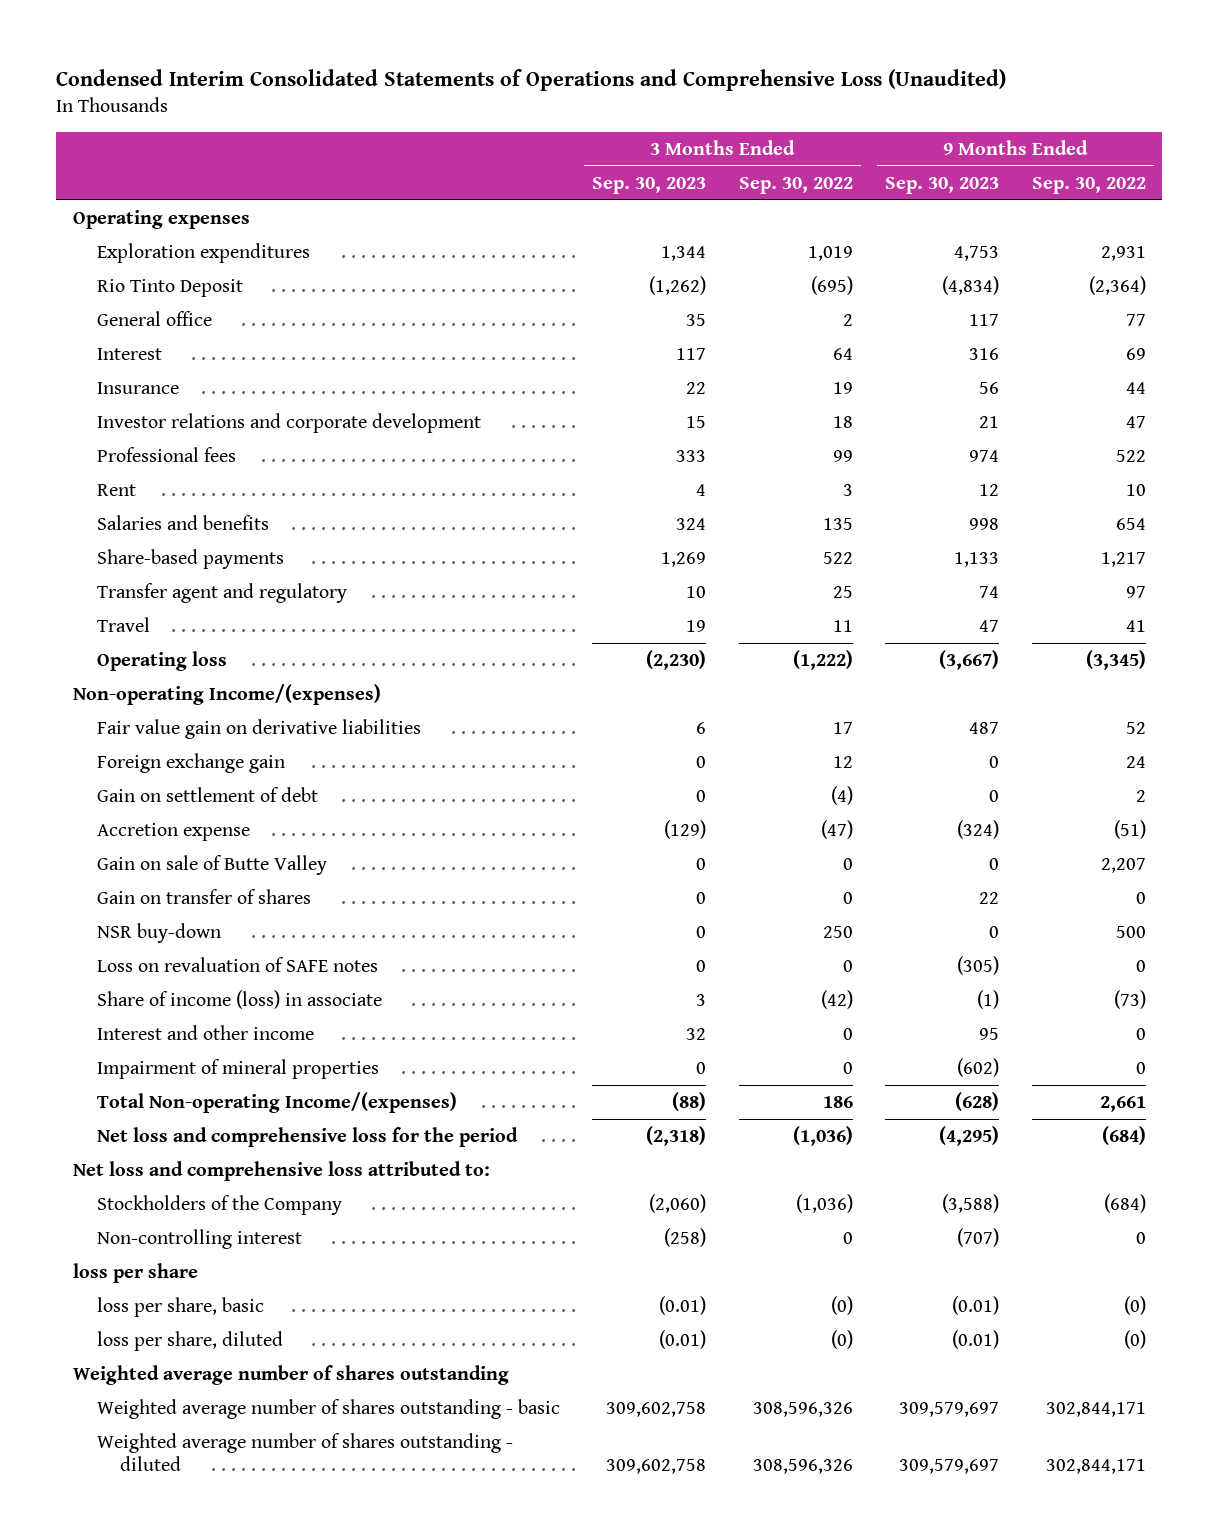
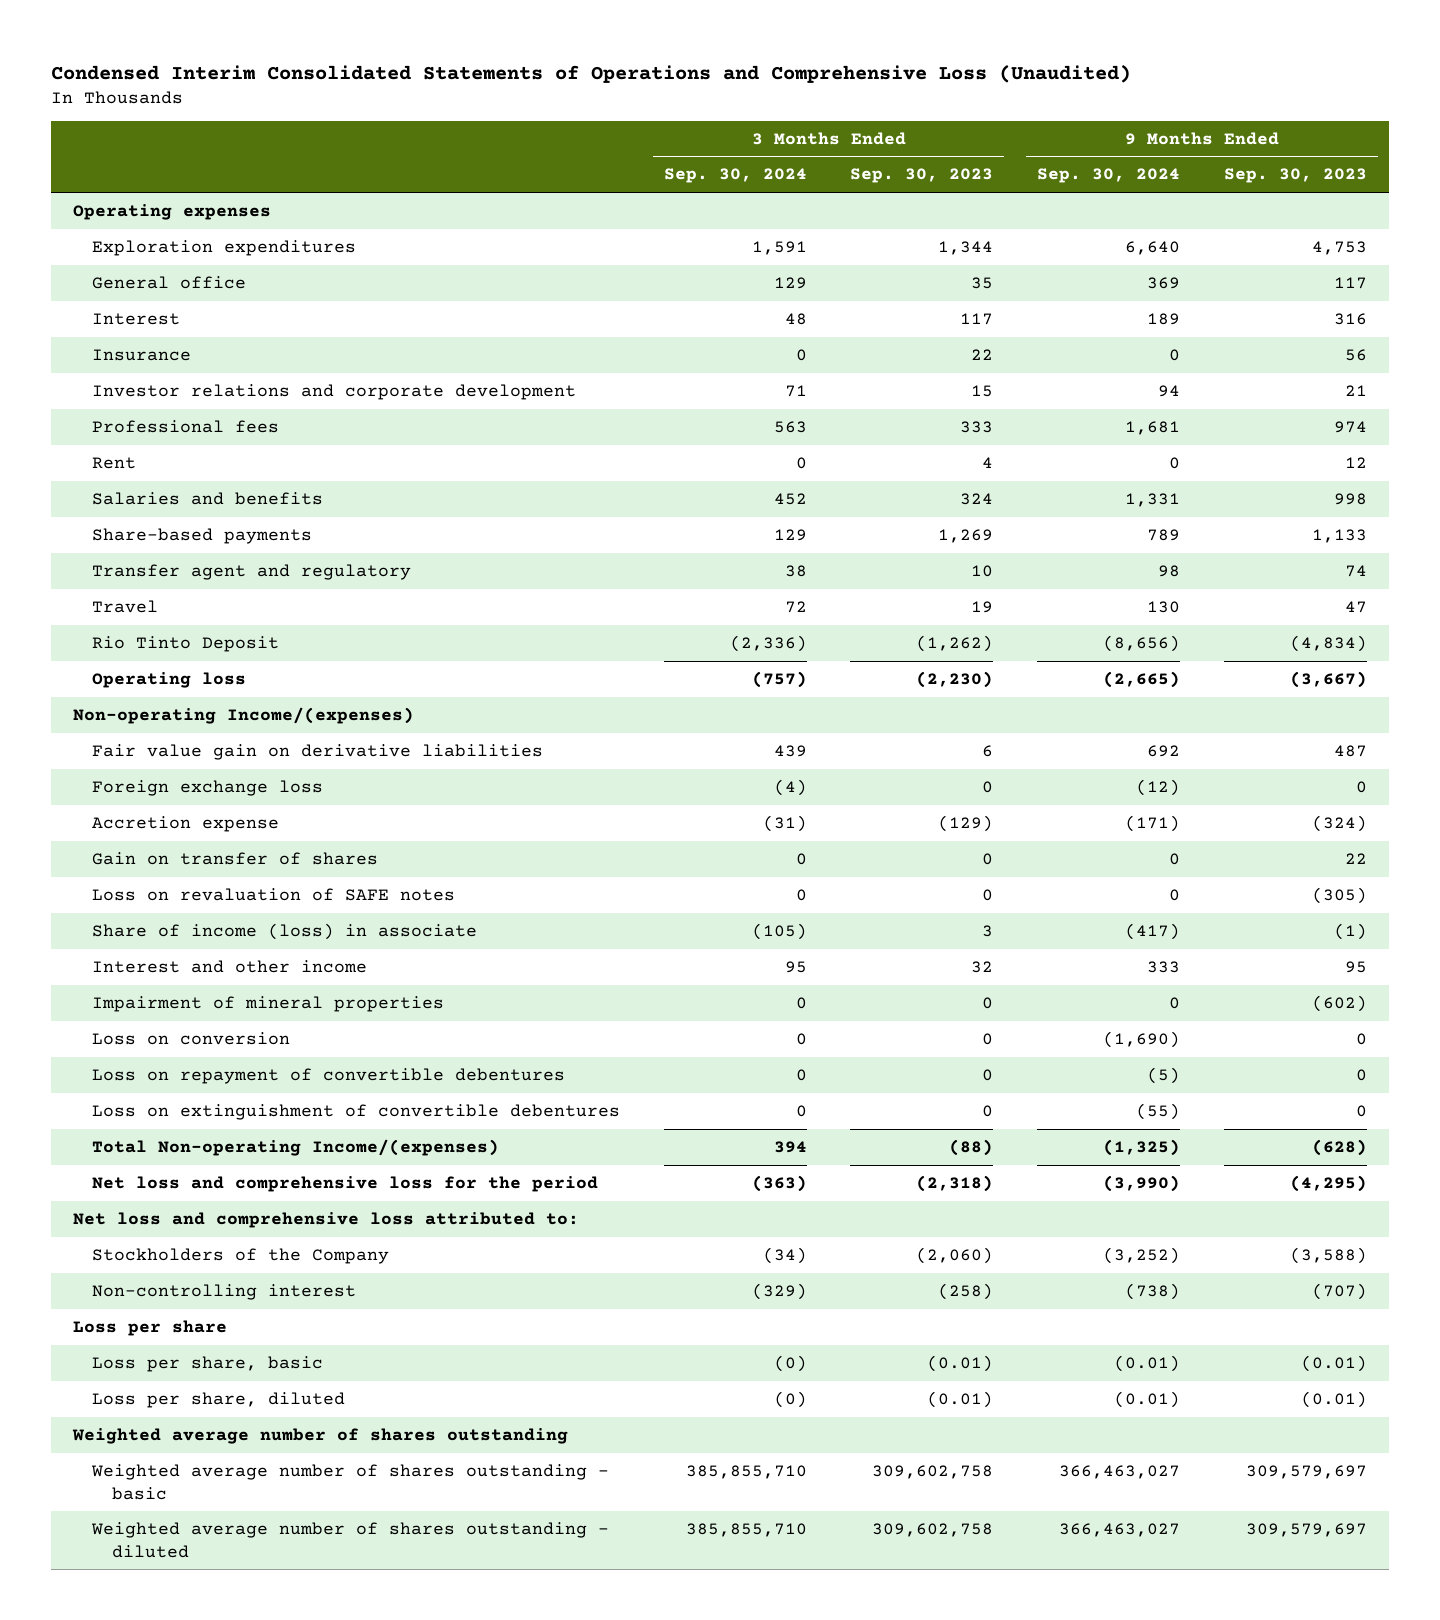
[738,176,853,194] Sep. 30, 2022 -> none
[1031,176,1146,194] Sep. 30, 2022 -> none
none -> [663,168,807,184] Sep. 30, 2024
none -> [1037,168,1181,184] Sep. 30, 2024
[96,278,243,297] Rio Tinto Deposit -> [92,635,280,652] Rio Tinto Deposit
[96,786,318,802] Gain on settlement of debt -> none
[96,752,285,773] Foreign exchange gain -> [92,779,324,796] Foreign exchange loss
[96,854,327,875] Gain on sale of Butte Valley -> none
[96,922,221,943] NSR buy-down -> none
none -> [92,1031,291,1045] Loss on conversion
none -> [92,1067,566,1084] Loss on repayment of convertible debentures
none -> [92,1103,621,1120] Loss on extinguishment of convertible debentures
[72,1262,198,1283] loss per share -> [72,1319,227,1336] Loss per share
[96,1296,264,1317] loss per share, basic -> [92,1355,324,1372] Loss per share, basic
[96,1330,283,1351] loss per share, diluted -> [92,1391,346,1408] Loss per share, diluted

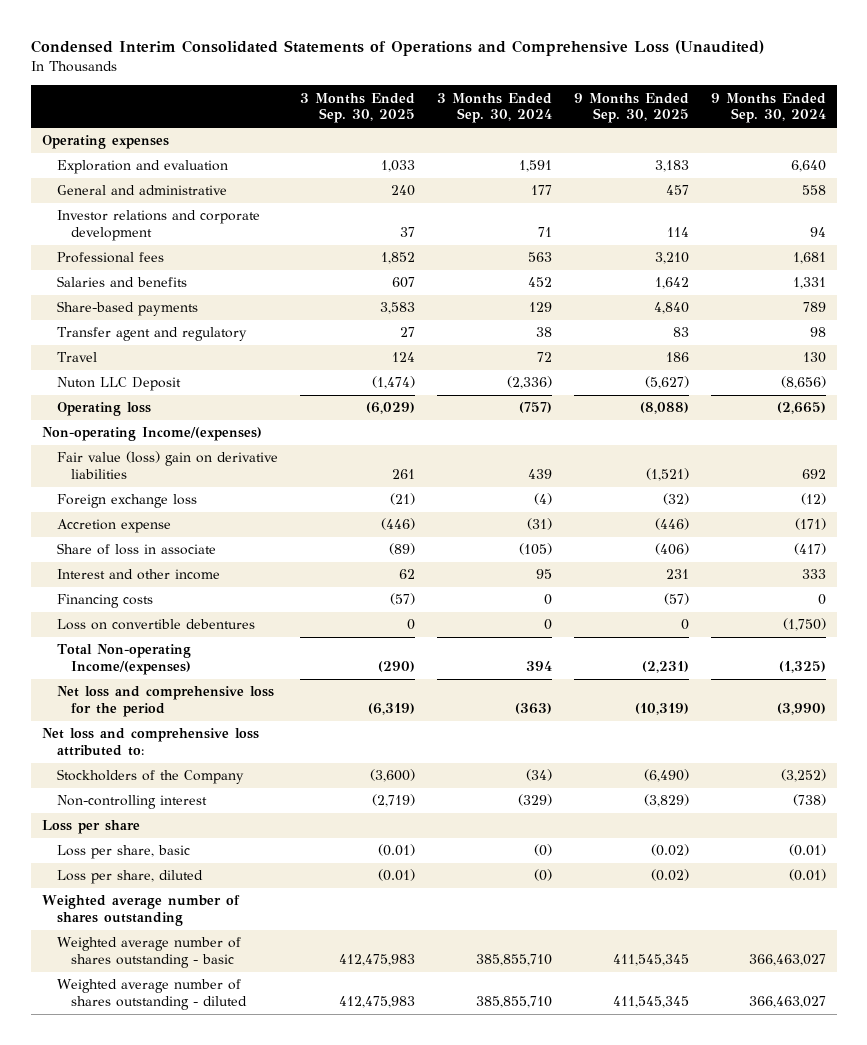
[850,168,994,184] Sep. 30, 2023 -> none
[1223,168,1367,184] Sep. 30, 2023 -> none
none -> [299,92,415,124] 3 Months Ended Sep. 30, 2025
none -> [573,92,689,124] 9 Months Ended Sep. 30, 2025
[92,312,181,325] Interest -> none
[92,348,192,361] Insurance -> none
[92,239,357,256] Exploration expenditures -> [56,160,228,175] Exploration and evaluation
[92,275,247,289] General office -> [56,185,227,196] General and administrative
[773,276,807,289] 129 -> [530,185,552,196] 177
[1147,276,1181,289] 369 -> [801,185,826,196] 558
[92,456,137,469] Rent -> none
[92,635,280,652] Rio Tinto Deposit -> [56,377,181,392] Nuton LLC Deposit
[92,743,544,760] Fair value gain on derivative liabilities -> [56,451,278,480] Fair value (loss) gain on derivative liabilities
[92,851,379,865] Gain on transfer of shares -> none
[92,887,456,901] Loss on revaluation of SAFE notes -> none
[92,922,478,940] Share of income (loss) in associate -> [56,543,216,556] Share of loss in associate
[92,995,445,1012] Impairment of mineral properties -> none
[92,1067,566,1084] Loss on repayment of convertible debentures -> none
[92,1103,621,1120] Loss on extinguishment of convertible debentures -> none
none -> [56,594,153,609] Financing costs
[92,1031,291,1045] Loss on conversion -> [56,619,255,631] Loss on convertible debentures
[1103,1030,1181,1048] (1,690) -> [782,618,826,632] (1,750)

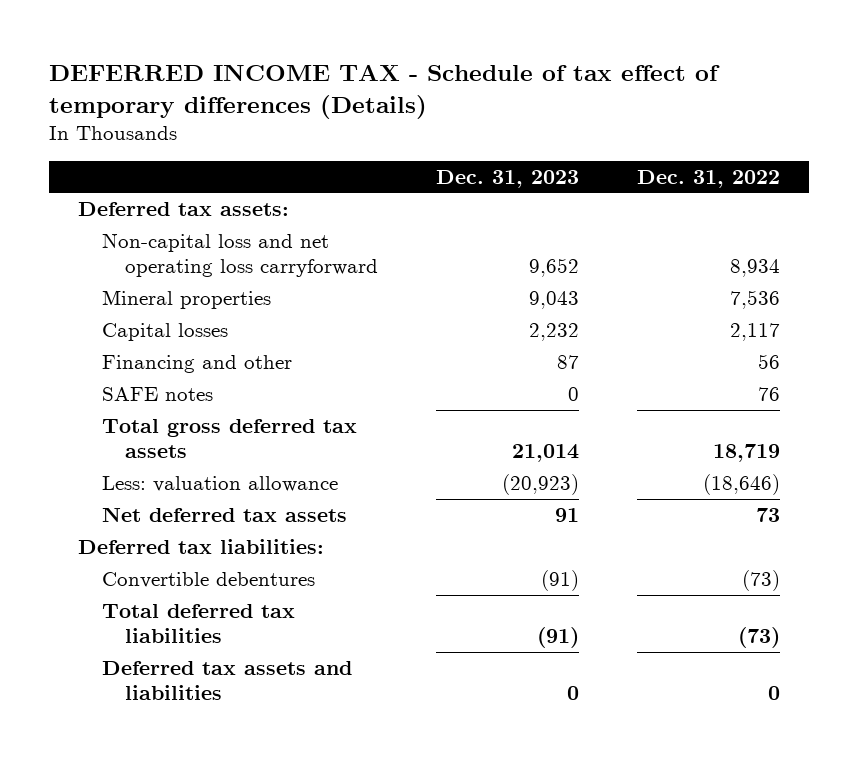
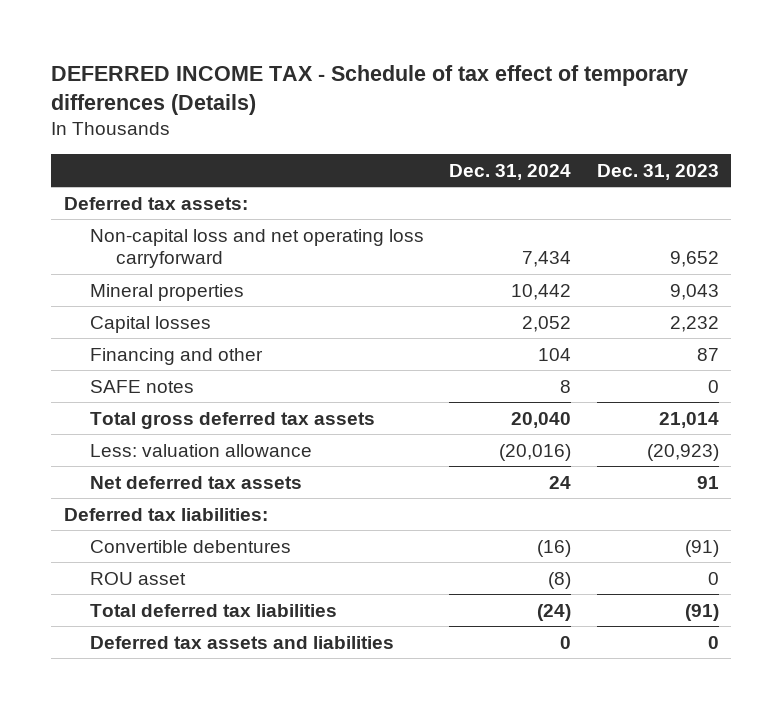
[636,169,780,188] Dec. 31, 2022 -> none
none -> [449,163,572,180] Dec. 31, 2024
none -> [89,571,186,585] ROU asset

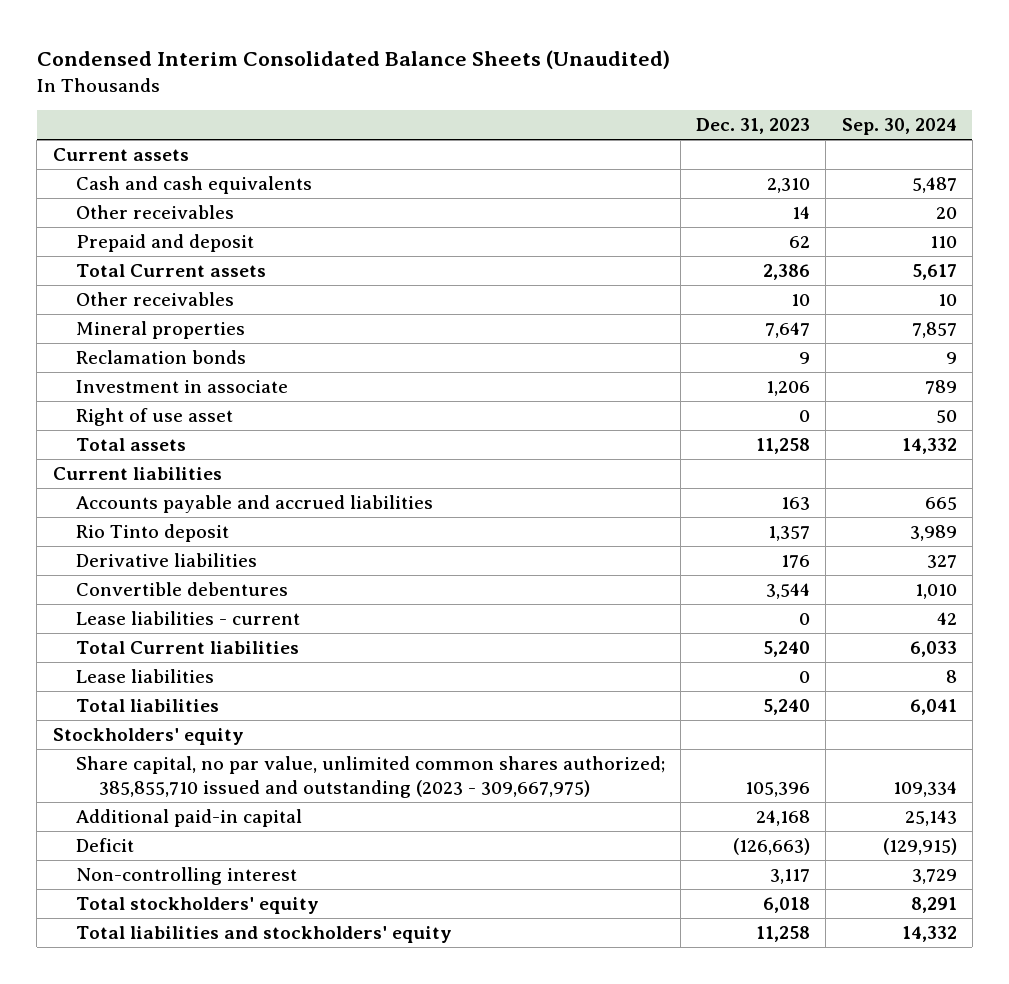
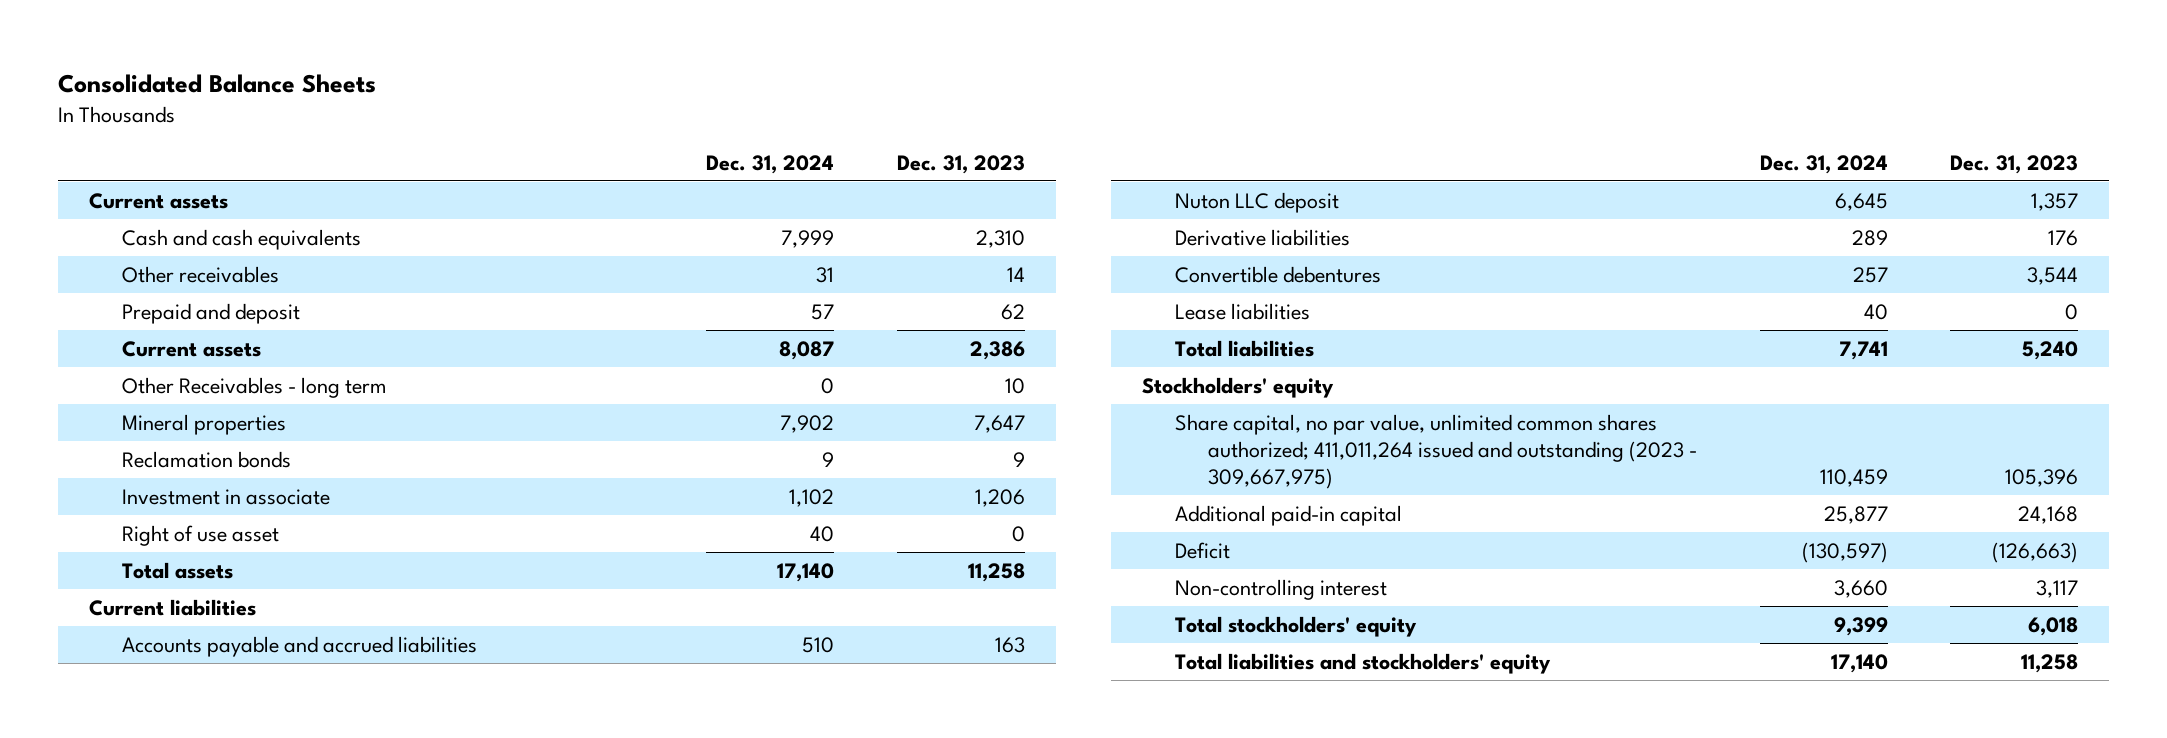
[36,50,670,70] Condensed Interim Consolidated Balance Sheets (Unaudited) -> [57,73,376,93] Consolidated Balance Sheets
[841,118,957,136] Sep. 30, 2024 -> none
none -> [706,154,835,174] Dec. 31, 2024
[75,263,266,277] Total Current assets -> [121,340,261,357] Current assets
[75,291,234,306] Other receivables -> [121,376,387,398] Other Receivables - long term
[75,523,229,542] Rio Tinto deposit -> [1175,191,1340,213] Nuton LLC deposit
[75,610,300,625] Lease liabilities - current -> none
[75,640,299,654] Total Current liabilities -> none
[75,755,665,799] Share capital, no par value, unlimited common shares authorized; 385,855,710 issued and outstanding (2023 - 309,667,975) -> [1175,413,1698,489] Share capital, no par value, unlimited common shares authorized; 411,011,264 issued and outstanding (2023 - 309,667,975)

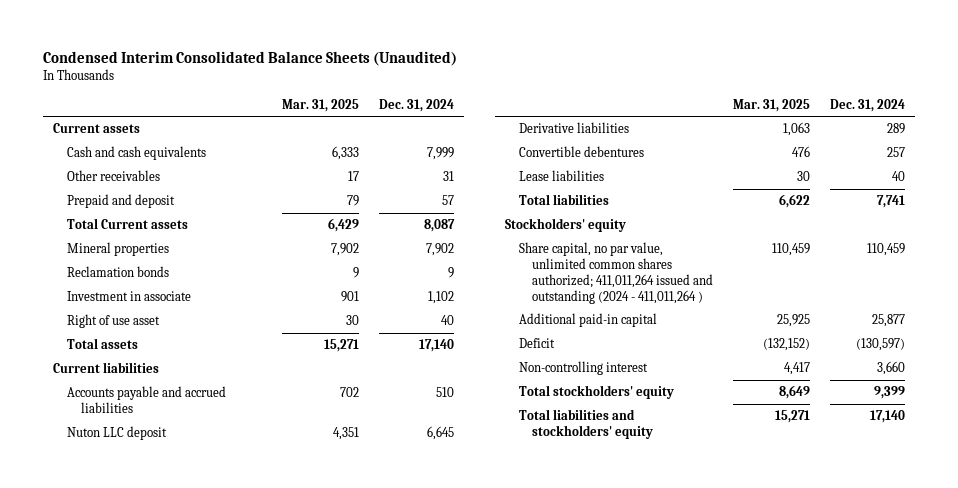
[57,73,376,93] Consolidated Balance Sheets -> [43,50,458,66] Condensed Interim Consolidated Balance Sheets (Unaudited)
[896,154,1025,174] Dec. 31, 2023 -> none
none -> [281,98,359,112] Mar. 31, 2025
[121,376,387,398] Other Receivables - long term -> none
[121,340,261,357] Current assets -> [67,218,189,230] Total Current assets
[1175,413,1698,489] Share capital, no par value, unlimited common shares authorized; 411,011,264 issued and outstanding (2023 - 309,667,975) -> [518,242,714,304] Share capital, no par value, unlimited common shares authorized; 411,011,264 issued and outstanding (2024 - 411,011,264 )

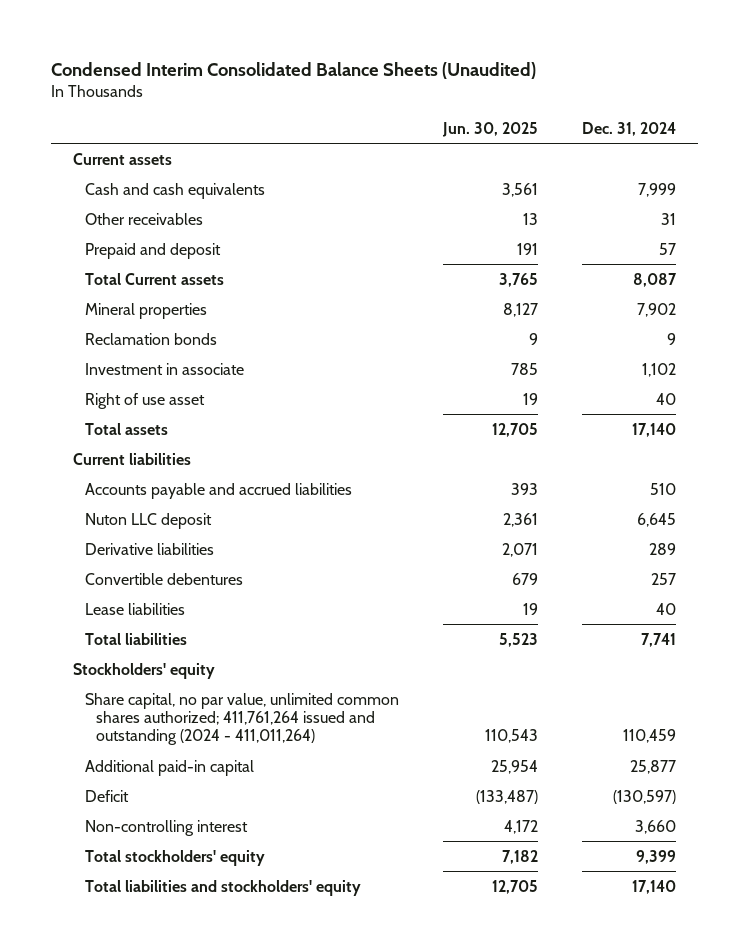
[281,98,359,112] Mar. 31, 2025 -> none
none -> [441,121,538,137] Jun. 30, 2025
[518,242,714,304] Share capital, no par value, unlimited common shares authorized; 411,011,264 issued and outstanding (2024 - 411,011,264 ) -> [84,692,399,746] Share capital, no par value, unlimited common shares authorized; 411,761,264 issued and outstanding (2024 - 411,011,264)

